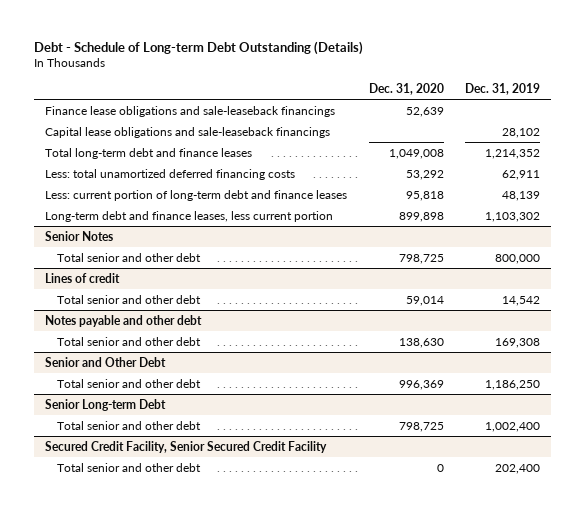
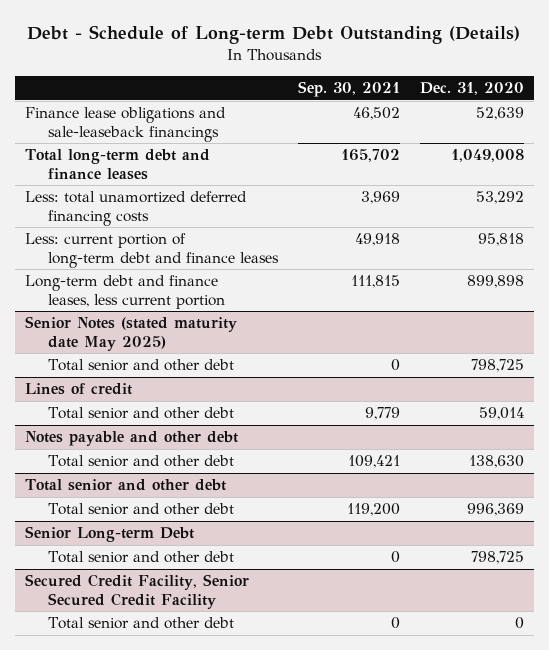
[465,82,541,95] Dec. 31, 2019 -> none
none -> [297,80,400,97] Sep. 30, 2021
[44,126,330,138] Capital lease obligations and sale-leaseback financings -> none
[44,230,113,241] Senior Notes -> [24,316,237,351] Senior Notes (stated maturity date May 2025)
[44,356,166,367] Senior and Other Debt -> [24,479,226,492] Total senior and other debt

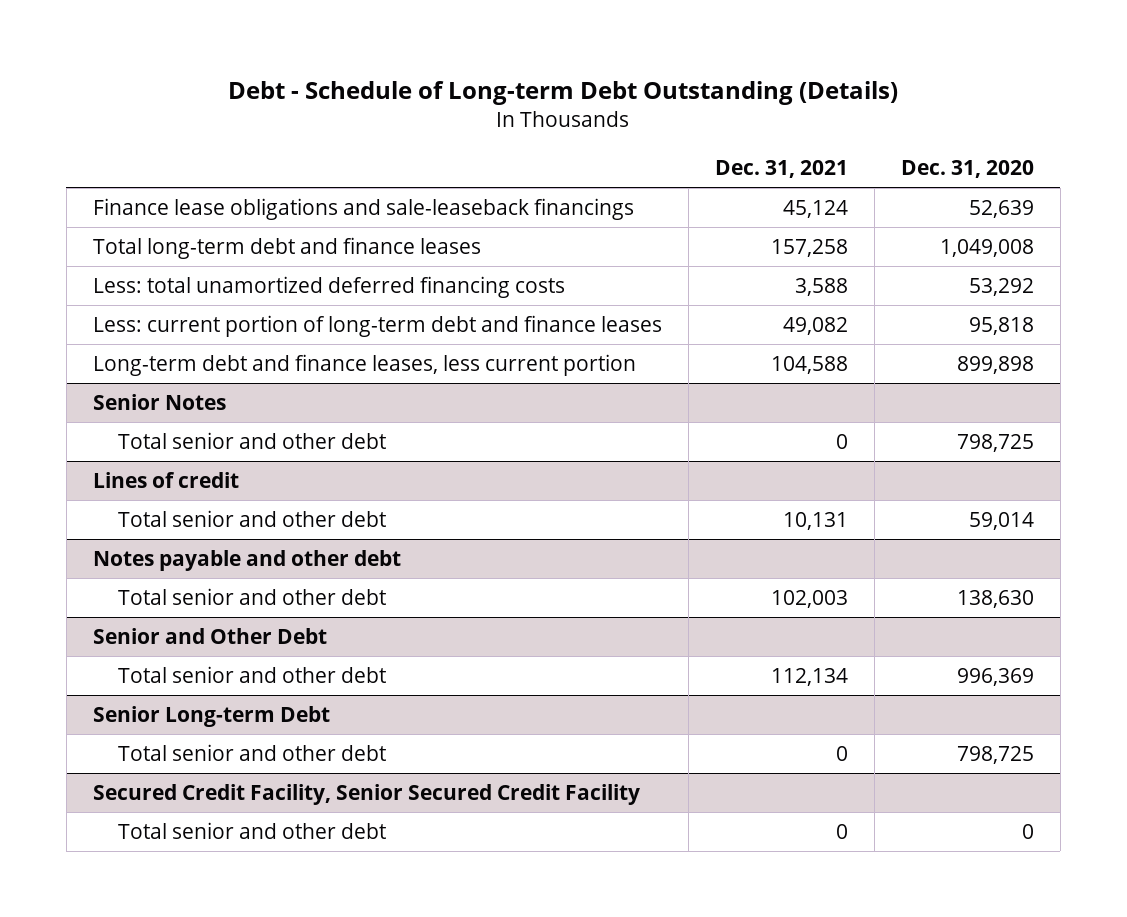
[297,80,400,97] Sep. 30, 2021 -> none
none -> [714,160,848,179] Dec. 31, 2021
[24,316,237,351] Senior Notes (stated maturity date May 2025) -> [92,393,226,410] Senior Notes
[24,479,226,492] Total senior and other debt -> [92,627,327,644] Senior and Other Debt

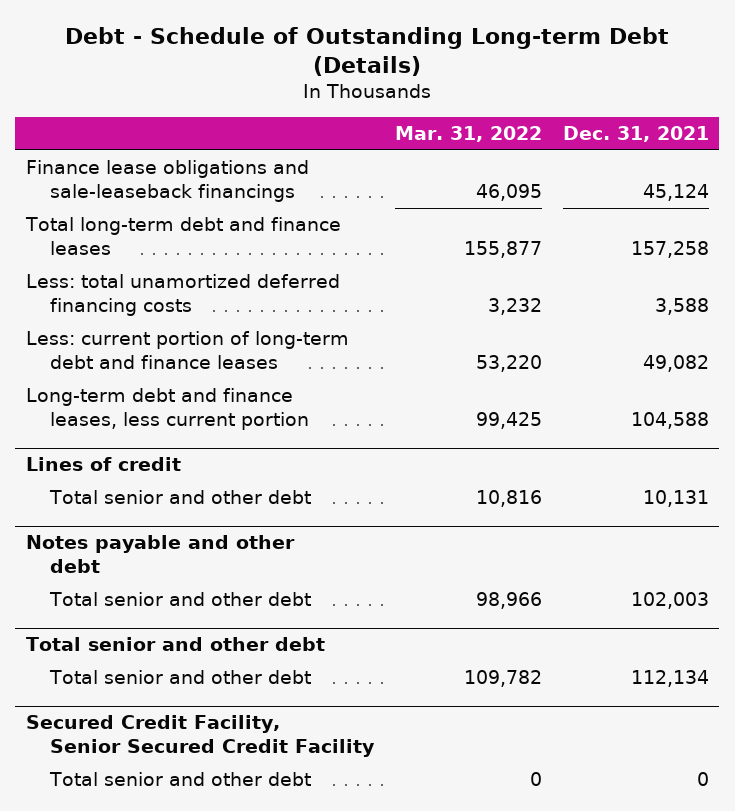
[228,80,899,105] Debt - Schedule of Long-term Debt Outstanding (Details) -> [65,27,670,77] Debt - Schedule of Outstanding Long-term Debt (Details)
[900,160,1034,179] Dec. 31, 2020 -> none
none -> [395,126,543,143] Mar. 31, 2022
[92,393,226,410] Senior Notes -> none
[118,431,387,449] Total senior and other debt -> none
[92,627,327,644] Senior and Other Debt -> [25,637,325,652] Total senior and other debt
[92,705,330,727] Senior Long-term Debt -> none
[118,743,387,761] Total senior and other debt -> none

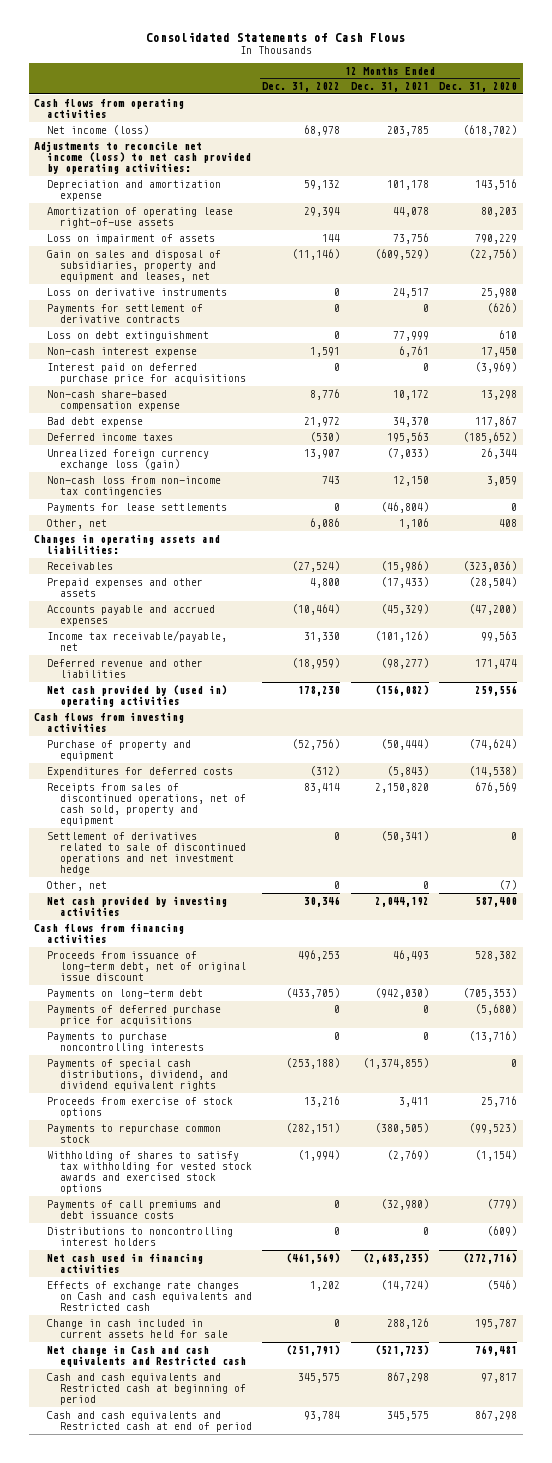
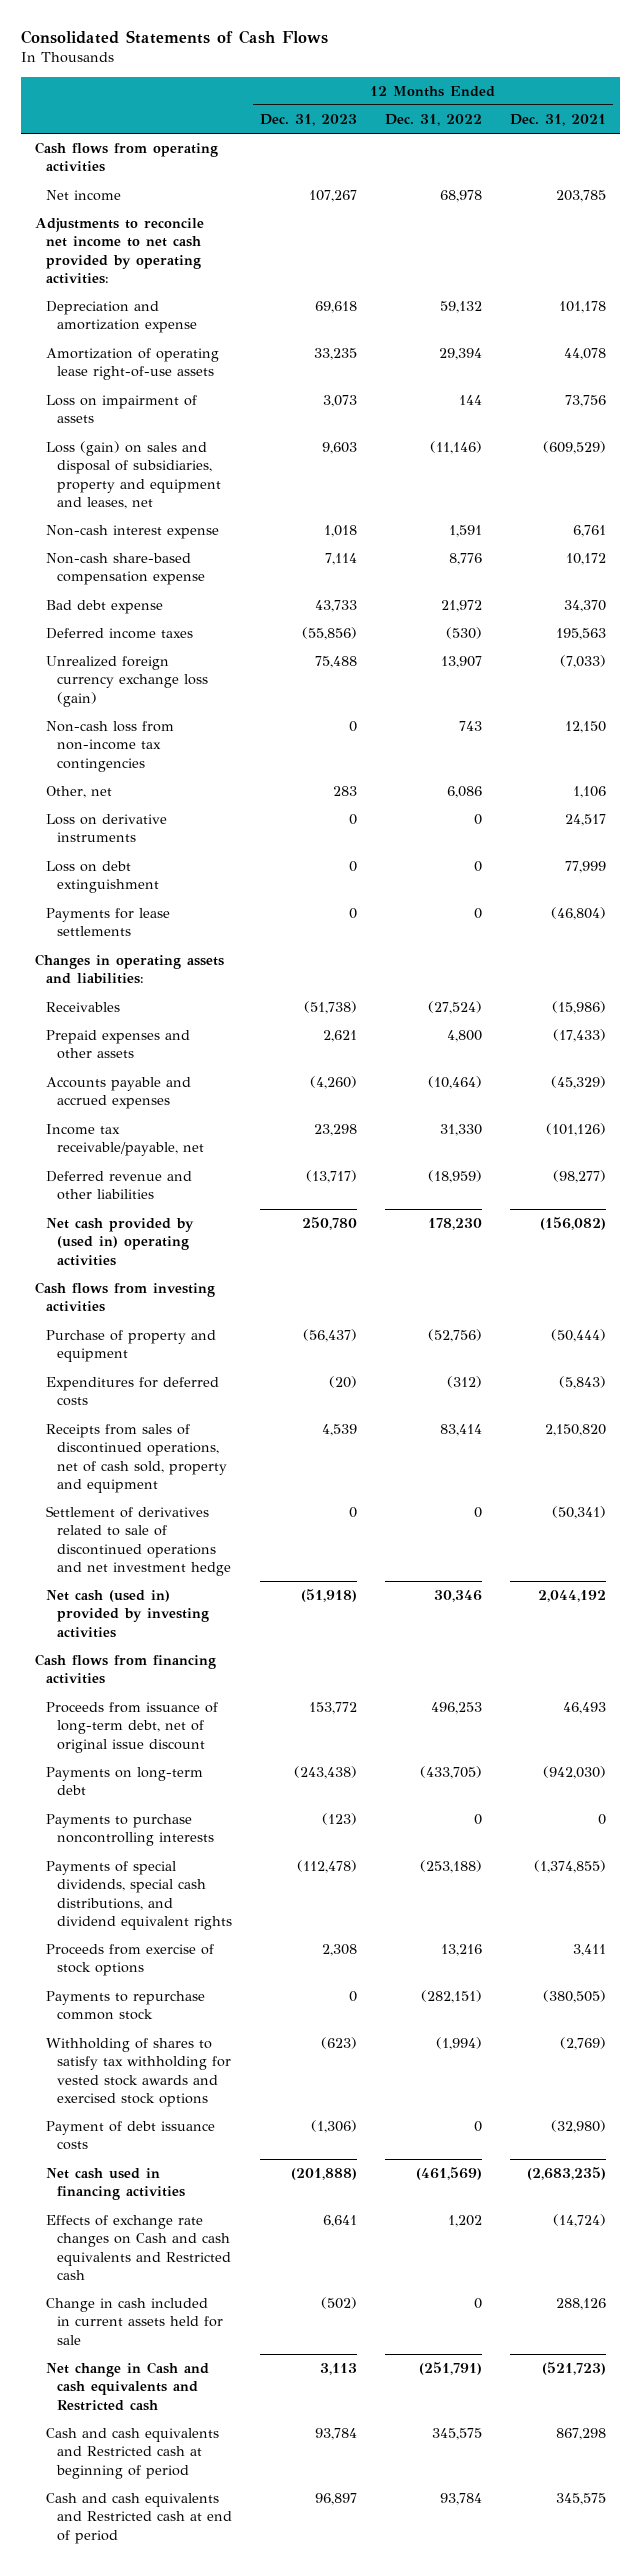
[439,82,518,93] Dec. 31, 2020 -> none
none -> [260,113,358,126] Dec. 31, 2023
[46,124,149,135] Net income (loss) -> [46,190,122,202] Net income
[34,140,251,175] Adjustments to reconcile net income (loss) to net cash provided by operating activities: -> [34,218,204,284] Adjustments to reconcile net income to net cash provided by operating activities:
[46,303,203,323] Payments for settlement of derivative contracts -> none
[46,249,221,283] Gain on sales and disposal of subsidiaries, property and equipment and leases, net -> [46,441,222,509] Loss (gain) on sales and disposal of subsidiaries, property and equipment and leases, net
[46,362,246,384] Interest paid on deferred purchase price for acquisitions -> none
[46,287,227,296] Loss on derivative instruments -> [46,814,168,843] Loss on derivative instruments
[46,330,209,341] Loss on debt extinguishment -> [46,861,160,894] Loss on debt extinguishment
[46,502,227,513] Payments for lease settlements -> [46,908,171,937] Payments for lease settlements
[46,880,107,891] Other, net -> none
[46,895,227,916] Net cash provided by investing activities -> [46,1590,210,1638] Net cash (used in) provided by investing activities
[46,1004,221,1026] Payments of deferred purchase price for acquisitions -> none
[46,1058,228,1092] Payments of special cash distributions, dividend, and dividend equivalent rights -> [46,1861,233,1930] Payments of special dividends, special cash distributions, and dividend equivalent rights
[46,1226,233,1246] Distributions to noncontrolling interest holders -> none
[46,1199,221,1219] Payments of call premiums and debt issuance costs -> [46,2121,216,2151] Payment of debt issuance costs

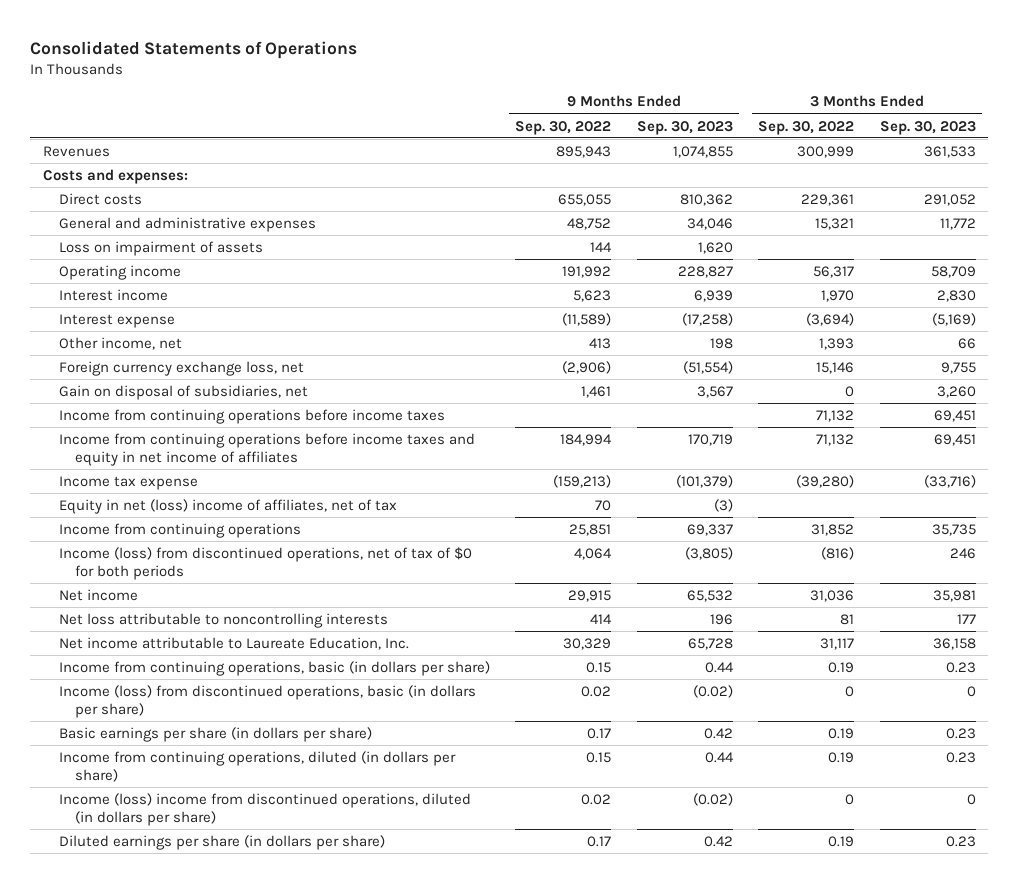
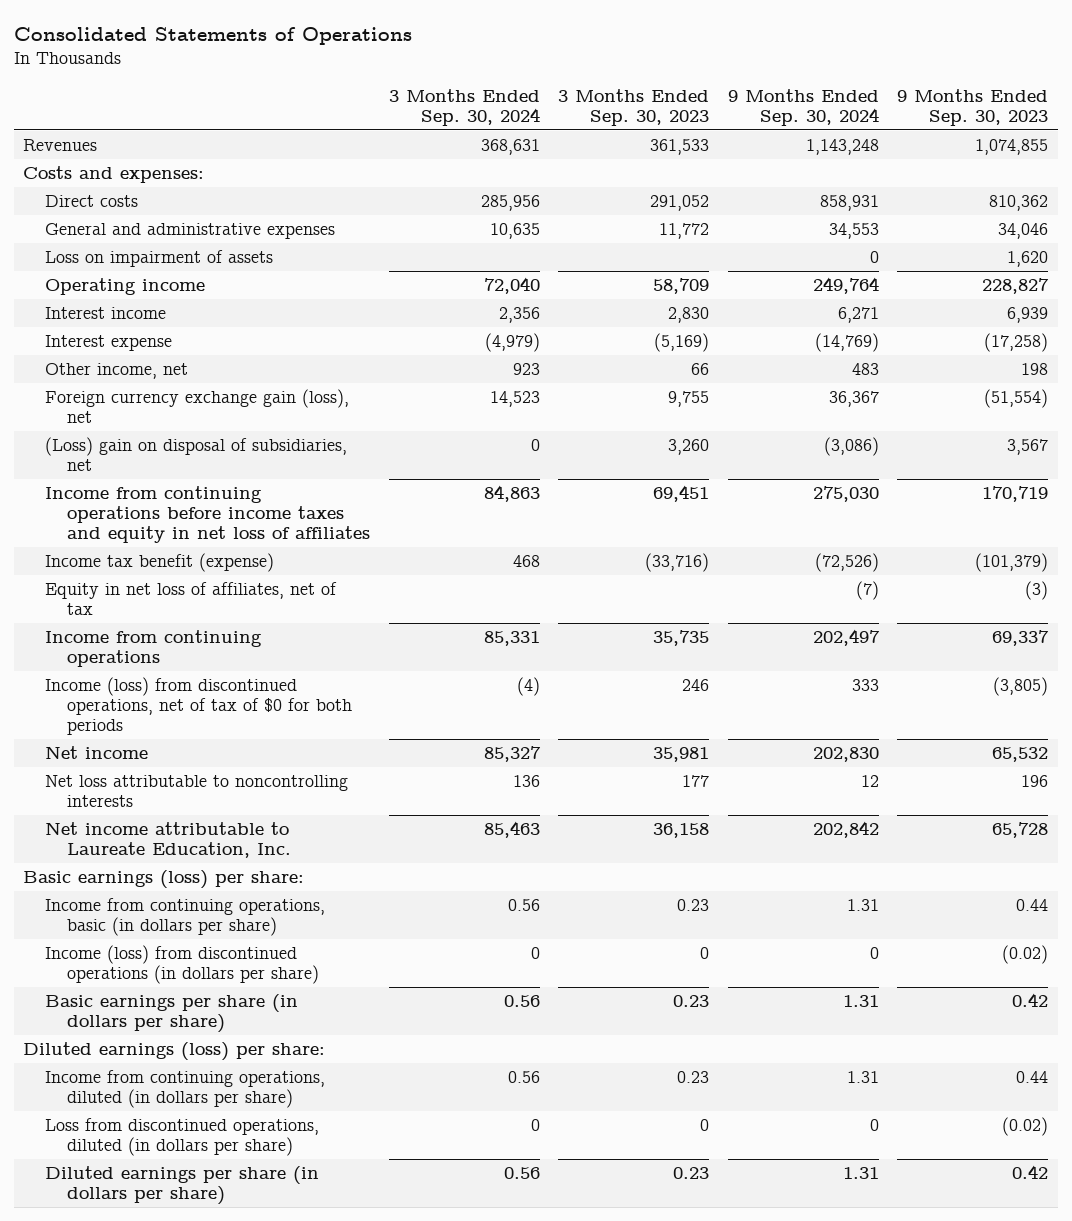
[515,120,612,135] Sep. 30, 2022 -> none
[758,120,855,135] Sep. 30, 2022 -> none
none -> [388,88,540,126] 3 Months Ended Sep. 30, 2024
none -> [727,88,879,126] 9 Months Ended Sep. 30, 2024
[58,409,445,425] Income from continuing operations before income taxes -> none
[58,361,304,377] Foreign currency exchange loss, net -> [45,388,350,424] Foreign currency exchange gain (loss), net
[58,385,308,401] Gain on disposal of subsidiaries, net -> [45,436,348,472] (Loss) gain on disposal of subsidiaries, net
[58,433,475,466] Income from continuing operations before income taxes and equity in net income of affiliates -> [45,485,370,544] Income from continuing operations before income taxes and equity in net loss of affiliates
[58,476,198,491] Income tax expense -> [45,552,275,572] Income tax benefit (expense)
[58,499,397,515] Equity in net (loss) income of affiliates, net of tax -> [45,581,338,616] Equity in net loss of affiliates, net of tax
none -> [23,869,305,889] Basic earnings (loss) per share:
[58,685,476,718] Income (loss) from discontinued operations, basic (in dollars per share) -> [45,944,319,985] Income (loss) from discontinued operations (in dollars per share)
none -> [23,1041,326,1061] Diluted earnings (loss) per share:
[58,793,471,826] Income (loss) income from discontinued operations, diluted (in dollars per share) -> [45,1117,320,1157] Loss from discontinued operations, diluted (in dollars per share)

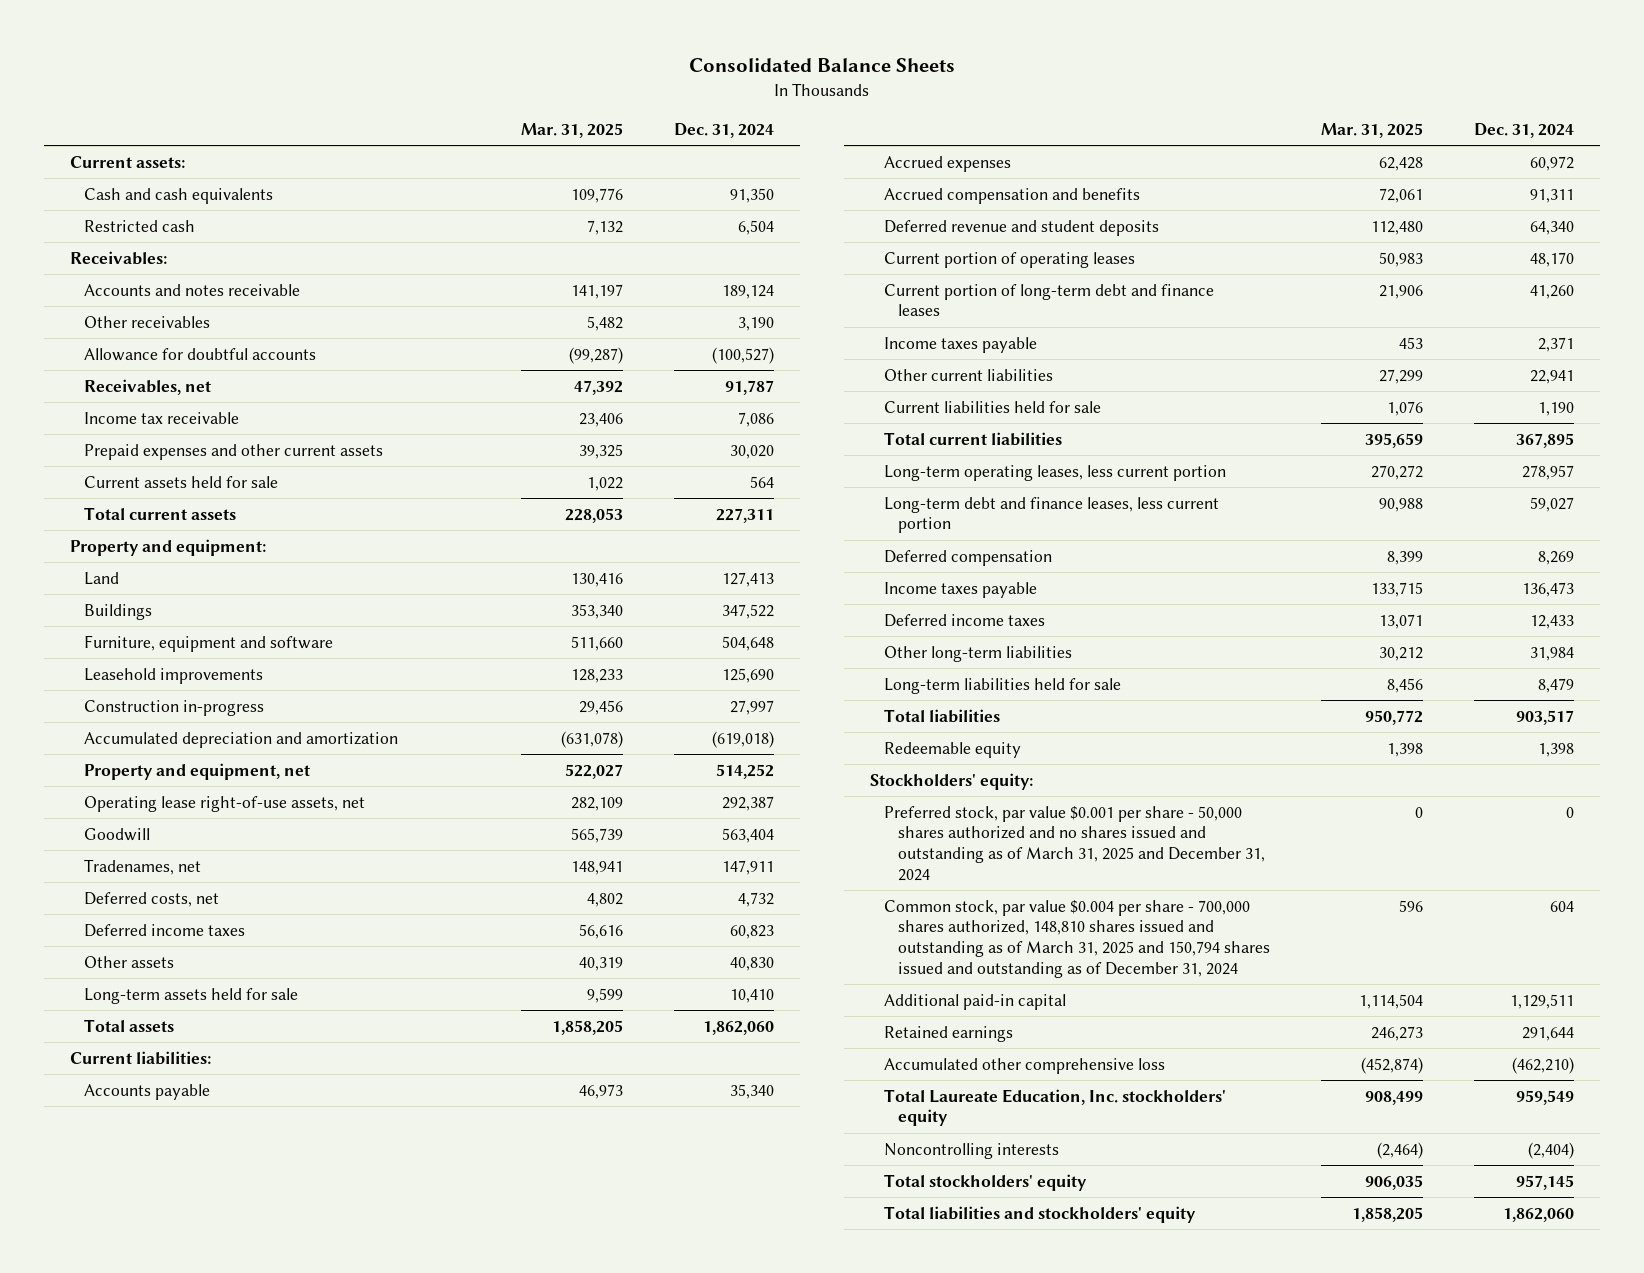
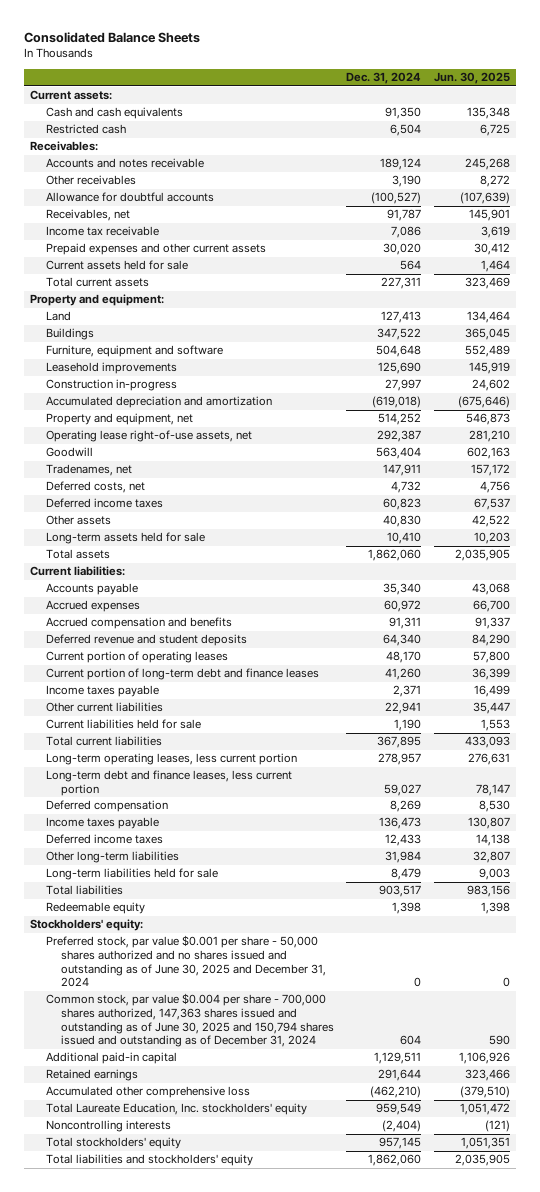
[521,123,624,139] Mar. 31, 2025 -> none
none -> [433,72,510,85] Jun. 30, 2025
[883,805,1265,881] Preferred stock, par value $0.001 per share - 50,000 shares authorized and no shares issued and outstanding as of March 31, 2025 and December 31, 2024 -> [45,935,326,988] Preferred stock, par value $0.001 per share - 50,000 shares authorized and no shares issued and outstanding as of June 30, 2025 and December 31, 2024
[883,899,1270,978] Common stock, par value $0.004 per share - 700,000 shares authorized, 148,810 shares issued and outstanding as of March 31, 2025 and 150,794 shares issued and outstanding as of December 31, 2024 -> [45,993,334,1048] Common stock, par value $0.004 per share - 700,000 shares authorized, 147,363 shares issued and outstanding as of June 30, 2025 and 150,794 shares issued and outstanding as of December 31, 2024

